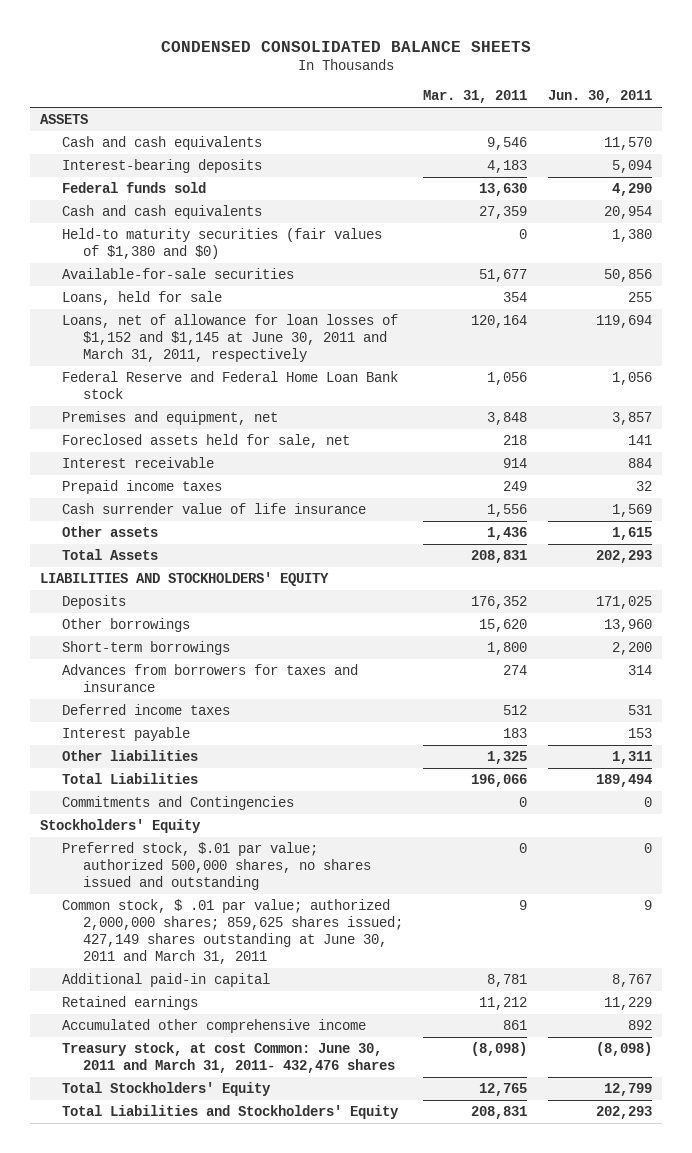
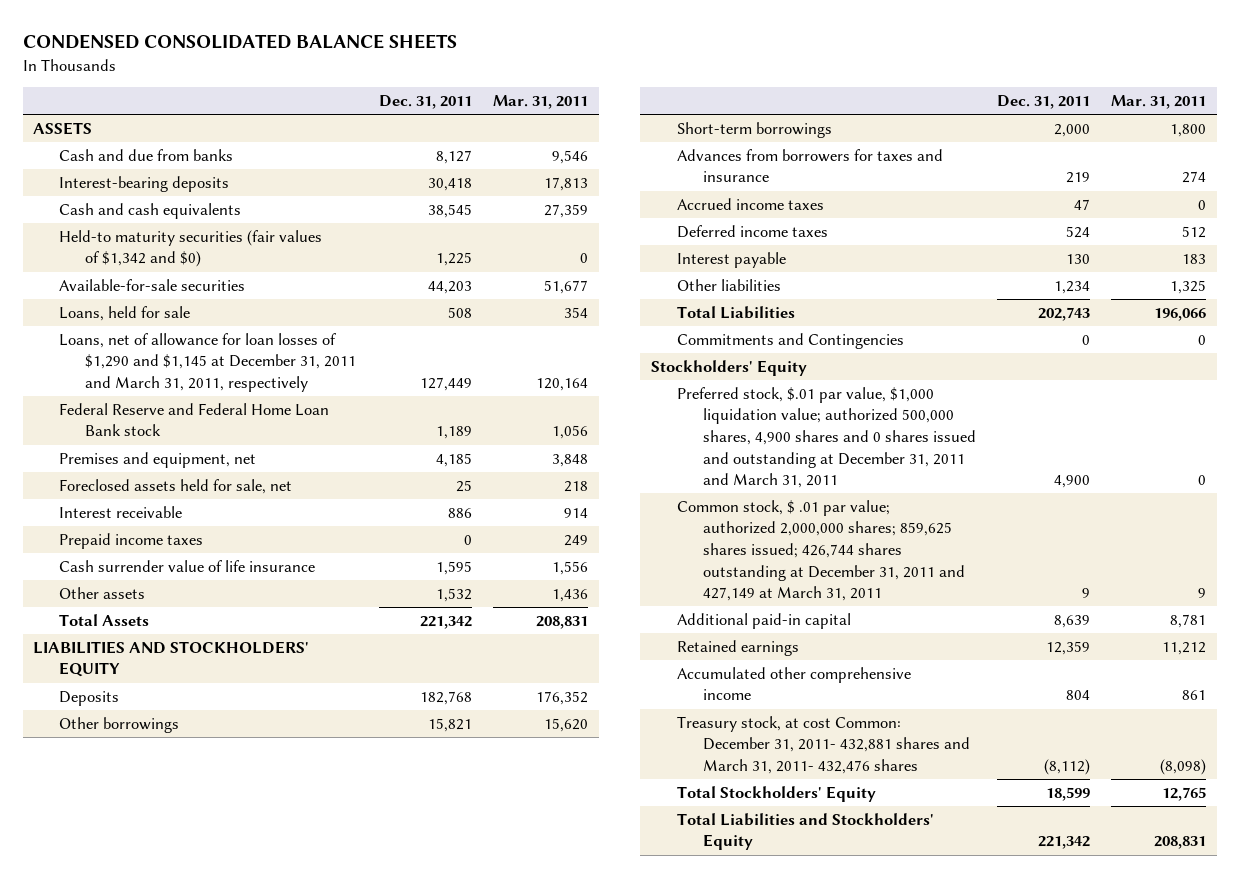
[547,90,652,104] Jun. 30, 2011 -> none
none -> [379,95,473,110] Dec. 31, 2011
[61,182,206,194] Federal funds sold -> none
[61,136,262,151] Cash and cash equivalents -> [59,148,234,161] Cash and due from banks
[487,160,528,174] 4,183 -> [544,176,589,191] 17,813
[61,228,382,260] Held-to maturity securities (fair values of $1,380 and $0) -> [59,229,323,268] Held-to maturity securities (fair values of $1,342 and $0)
[61,314,398,363] Loans, net of allowance for loan losses of $1,152 and $1,145 at June 30, 2011 and March 31, 2011, respectively -> [59,332,357,393] Loans, net of allowance for loan losses of $1,290 and $1,145 at December 31, 2011 and March 31, 2011, respectively
none -> [676,197,824,210] Accrued income taxes
[61,842,372,891] Preferred stock, $.01 par value; authorized 500,000 shares, no shares issued and outstanding -> [676,386,976,489] Preferred stock, $.01 par value, $1,000 liquidation value; authorized 500,000 shares, 4,900 shares and 0 shares issued and outstanding at December 31, 2011 and March 31, 2011
[61,899,404,965] Common stock, $ .01 par value; authorized 2,000,000 shares; 859,625 shares issued; 427,149 shares outstanding at June 30, 2011 and March 31, 2011 -> [676,499,965,602] Common stock, $ .01 par value; authorized 2,000,000 shares; 859,625 shares issued; 426,744 shares outstanding at December 31, 2011 and 427,149 at March 31, 2011
[61,1042,396,1074] Treasury stock, at cost Common: June 30, 2011 and March 31, 2011- 432,476 shares -> [676,715,970,775] Treasury stock, at cost Common: December 31, 2011- 432,881 shares and March 31, 2011- 432,476 shares

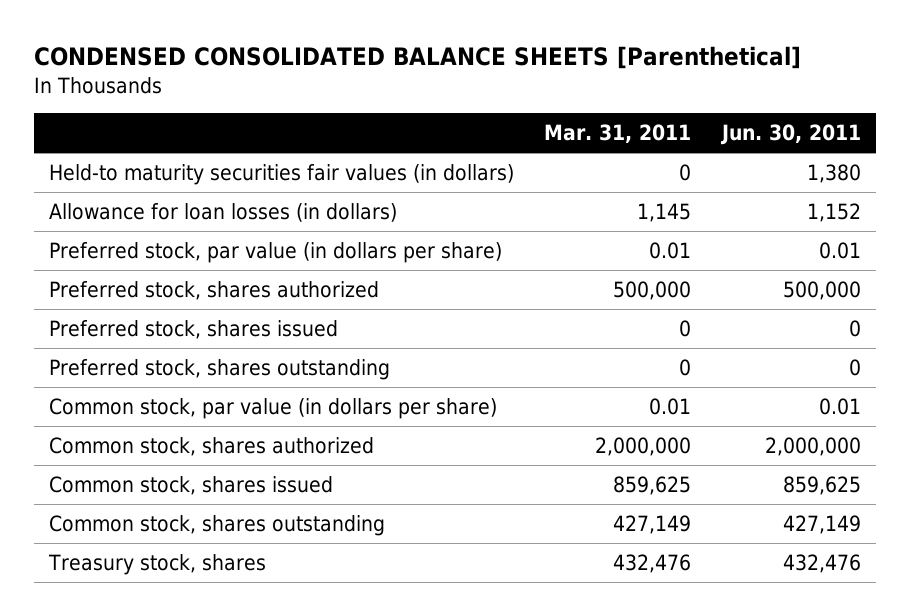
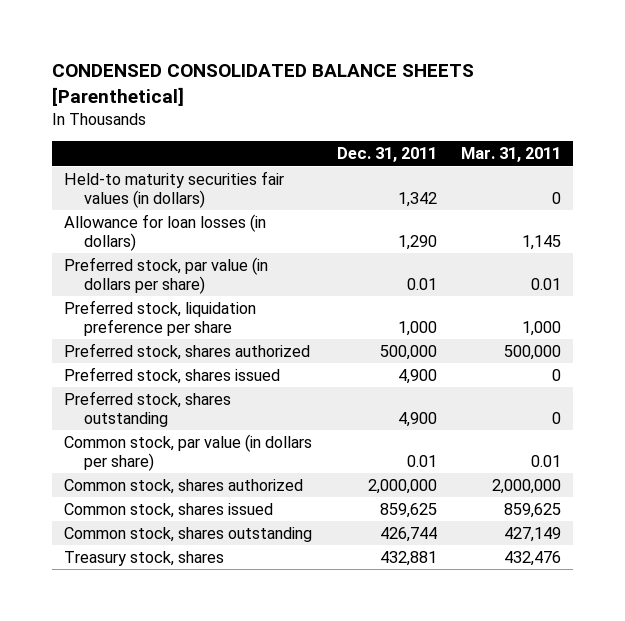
[719,124,861,146] Jun. 30, 2011 -> none
none -> [336,147,437,163] Dec. 31, 2011
none -> [64,299,257,336] Preferred stock, liquidation preference per share

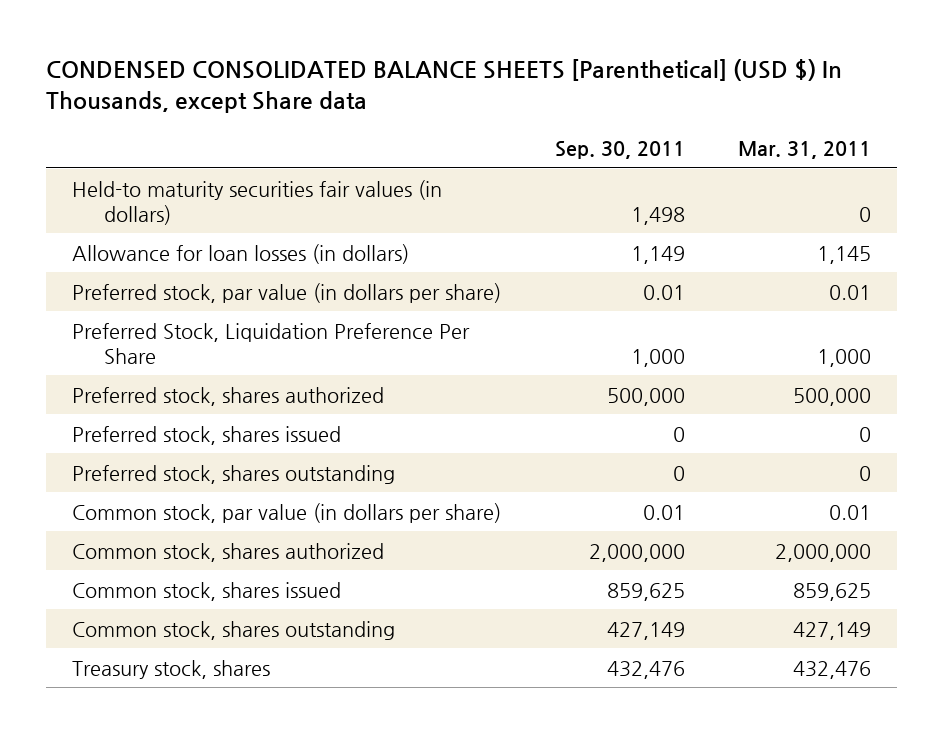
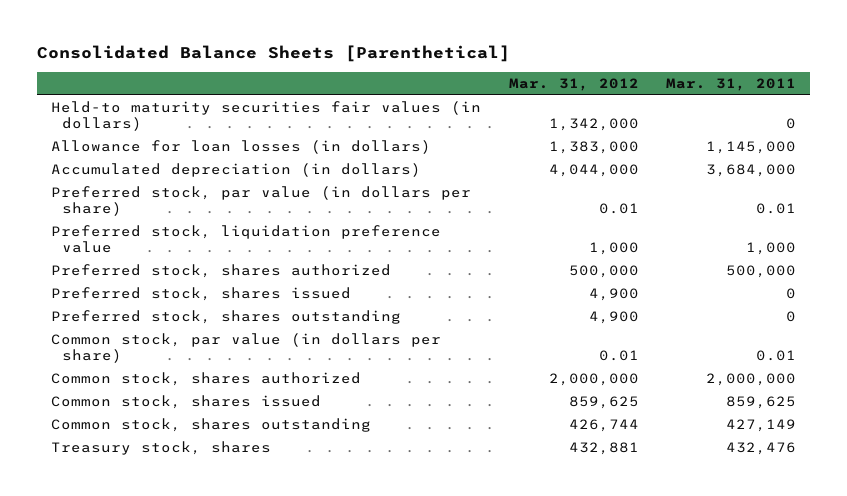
[45,59,842,114] CONDENSED CONSOLIDATED BALANCE SHEETS [Parenthetical] (USD $) In Thousands, except Share data -> [37,45,511,63] Consolidated Balance Sheets [Parenthetical]
[554,141,685,160] Sep. 30, 2011 -> none
none -> [508,77,639,91] Mar. 31, 2012
[816,245,871,264] 1,145 -> [706,141,797,155] 1,145,000
none -> [51,163,422,178] Accumulated depreciation (in dollars)
[72,322,471,364] Preferred Stock, Liquidation Preference Per Share -> [51,225,442,254] Preferred stock, liquidation preference value

